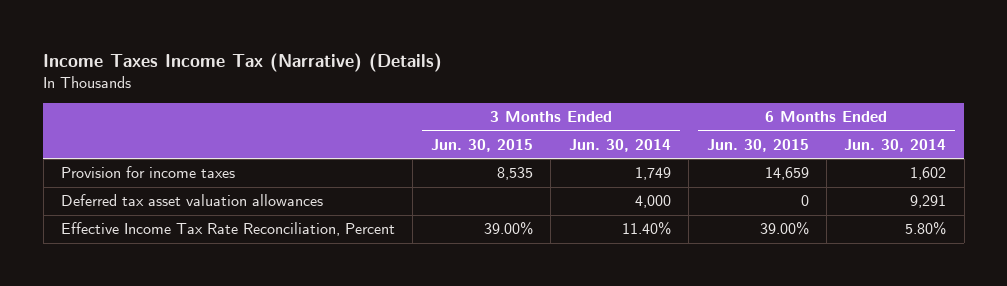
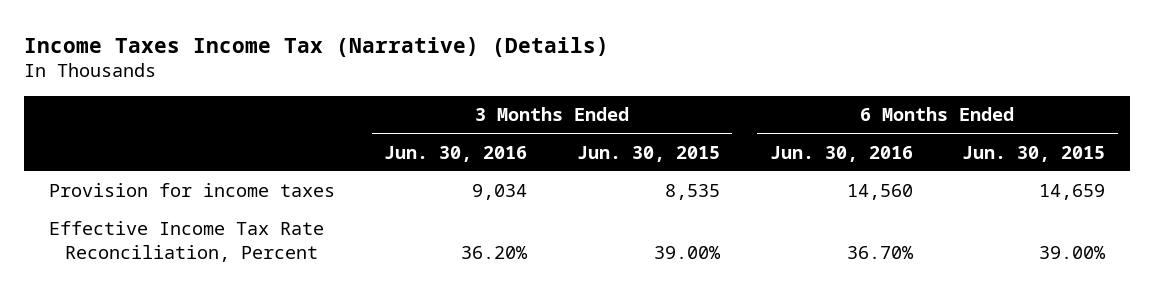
[568,138,671,152] Jun. 30, 2014 -> none
[844,138,947,152] Jun. 30, 2014 -> none
none -> [384,145,528,162] Jun. 30, 2016
none -> [769,145,913,162] Jun. 30, 2016
[60,194,323,207] Deferred tax asset valuation allowances -> none

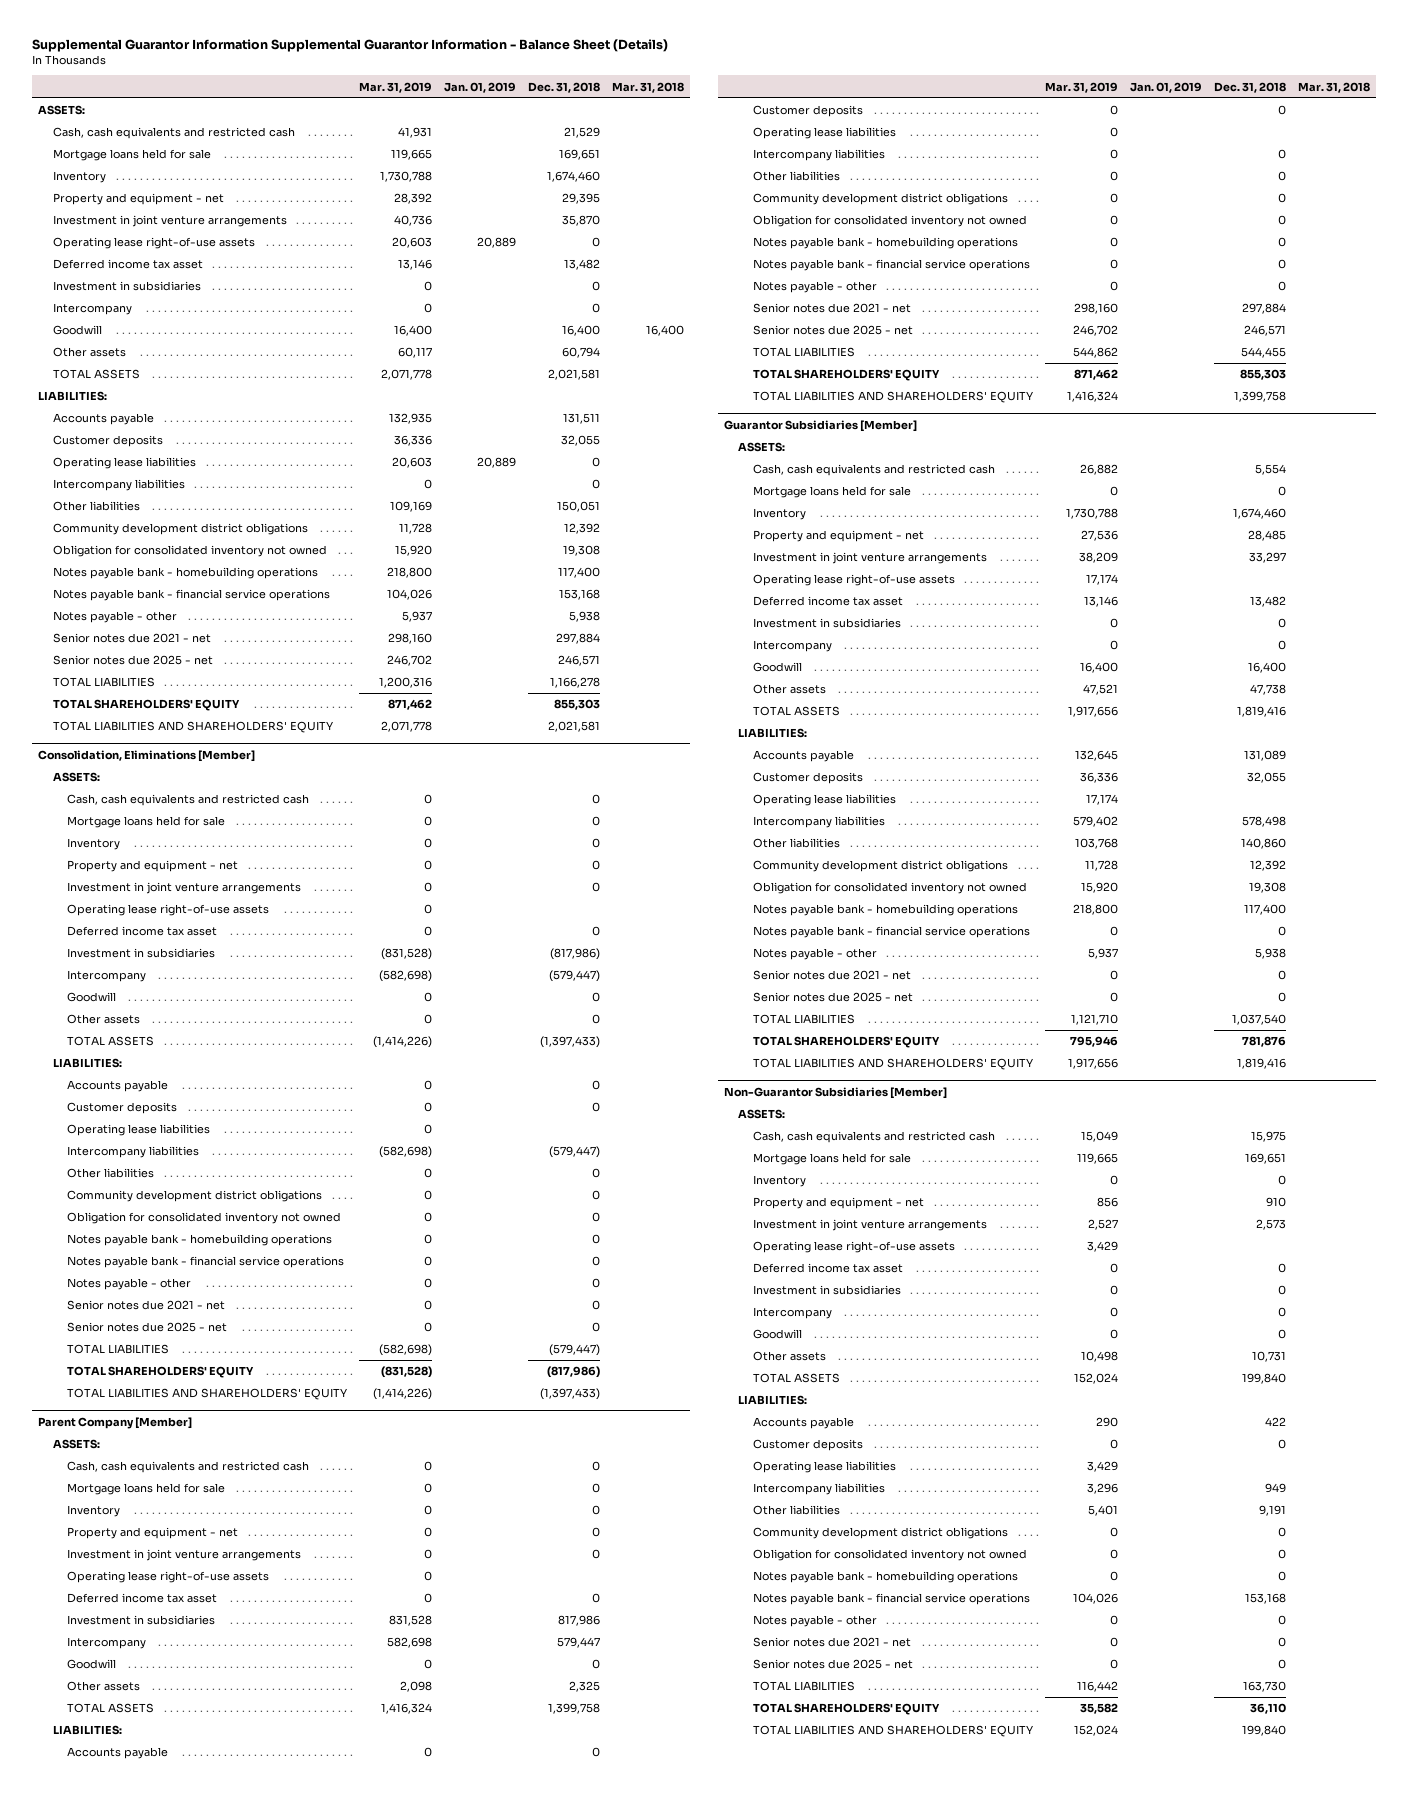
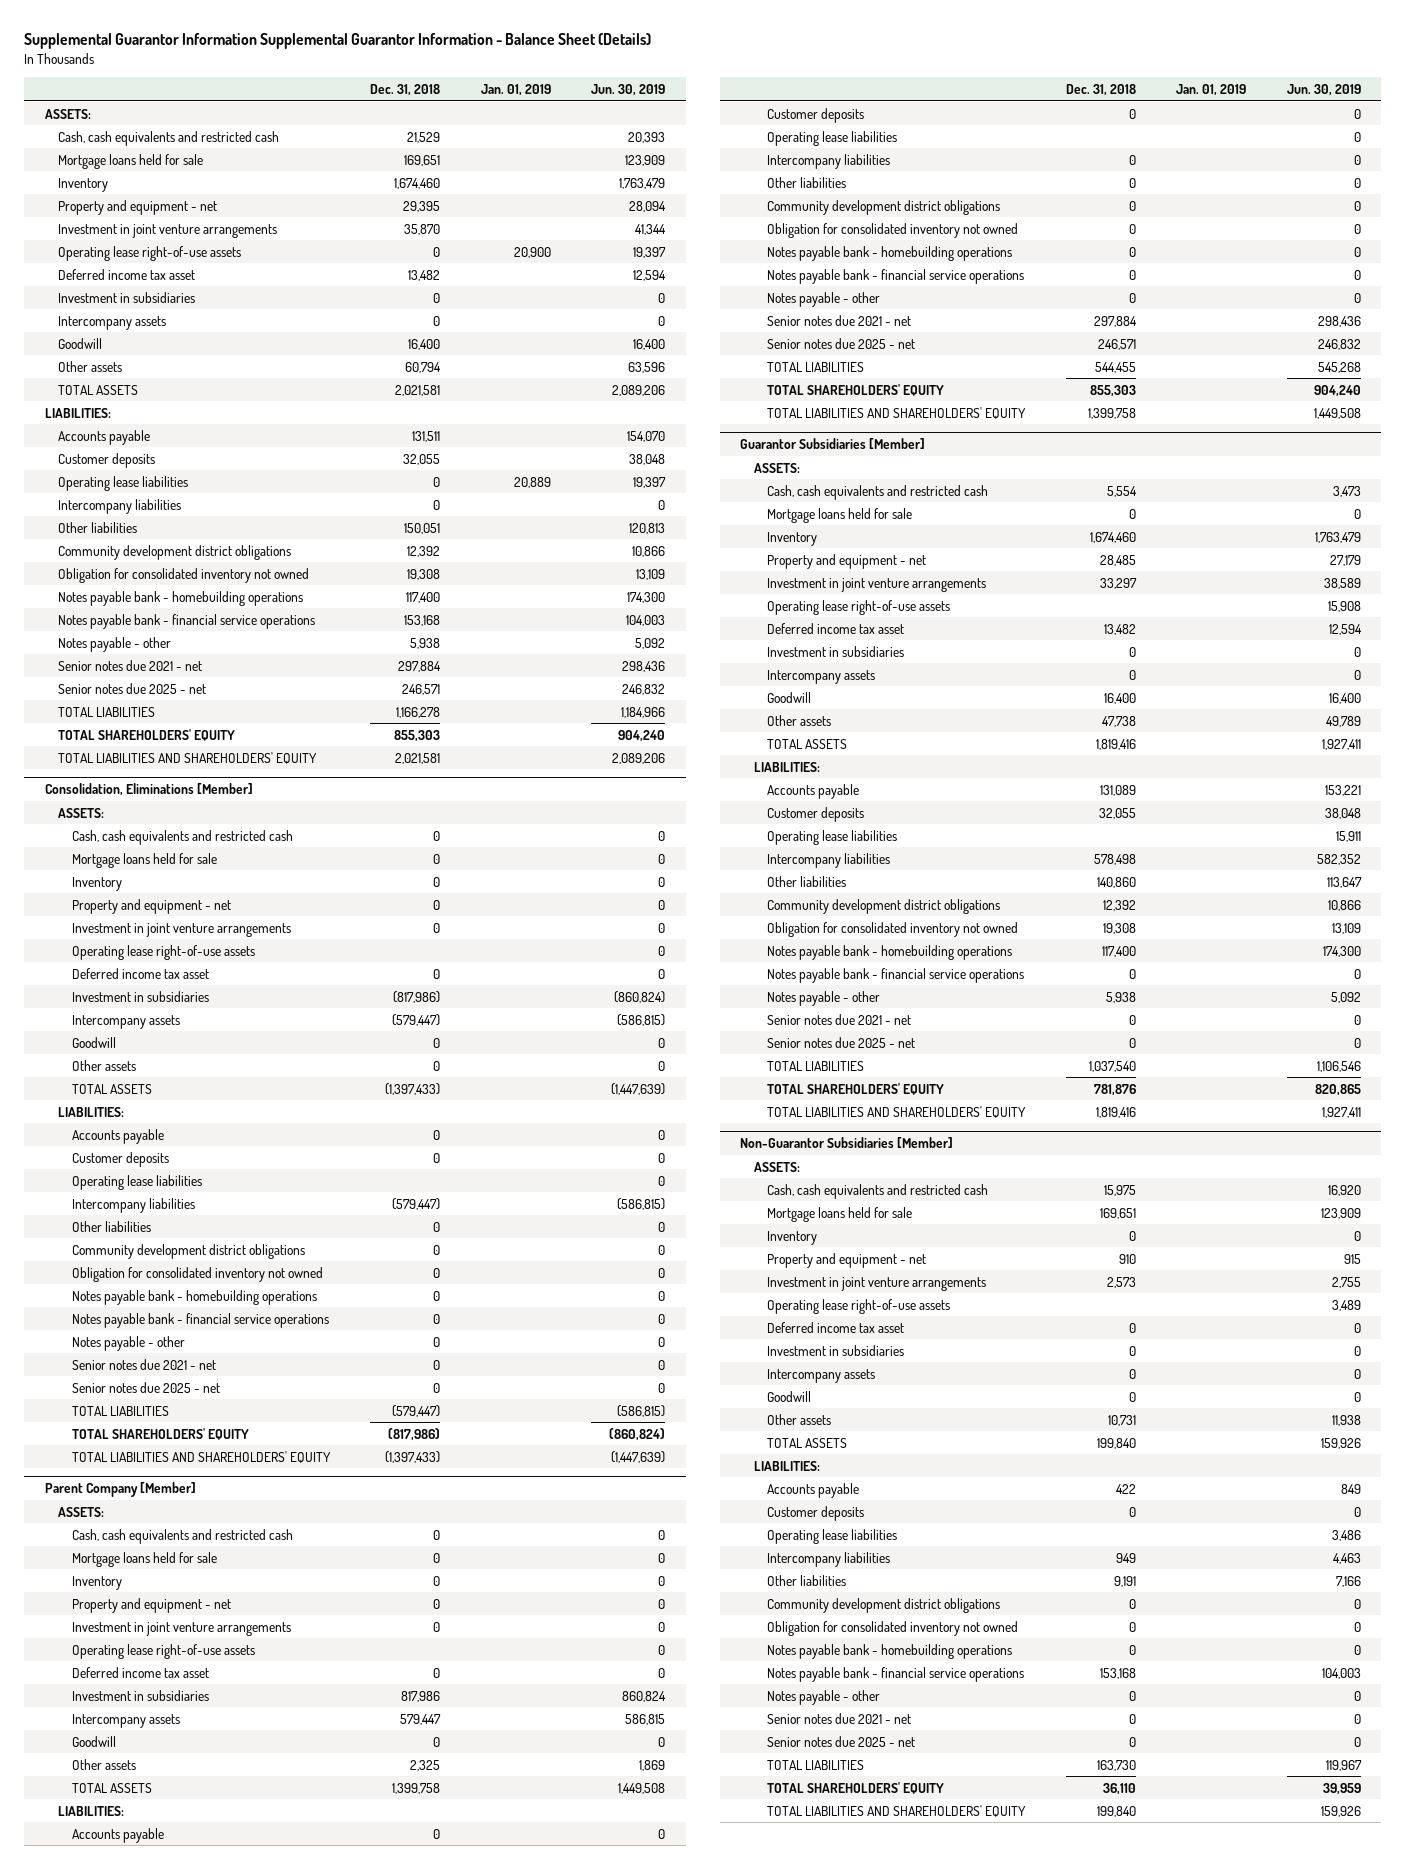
[359,81,433,93] Mar. 31, 2019 -> none
[612,81,685,93] Mar. 31, 2018 -> none
none -> [591,83,666,96] Jun. 30, 2019
[477,237,517,249] 20,889 -> [513,246,551,258] 20,900
[52,303,132,316] Intercompany -> [58,315,167,330] Intercompany assets
[67,970,147,983] Intercompany -> [71,1014,180,1029] Intercompany assets
[67,1637,147,1650] Intercompany -> [71,1713,180,1728] Intercompany assets
[752,640,832,653] Intercompany -> [767,669,876,684] Intercompany assets
[752,1307,832,1320] Intercompany -> [767,1368,876,1383] Intercompany assets

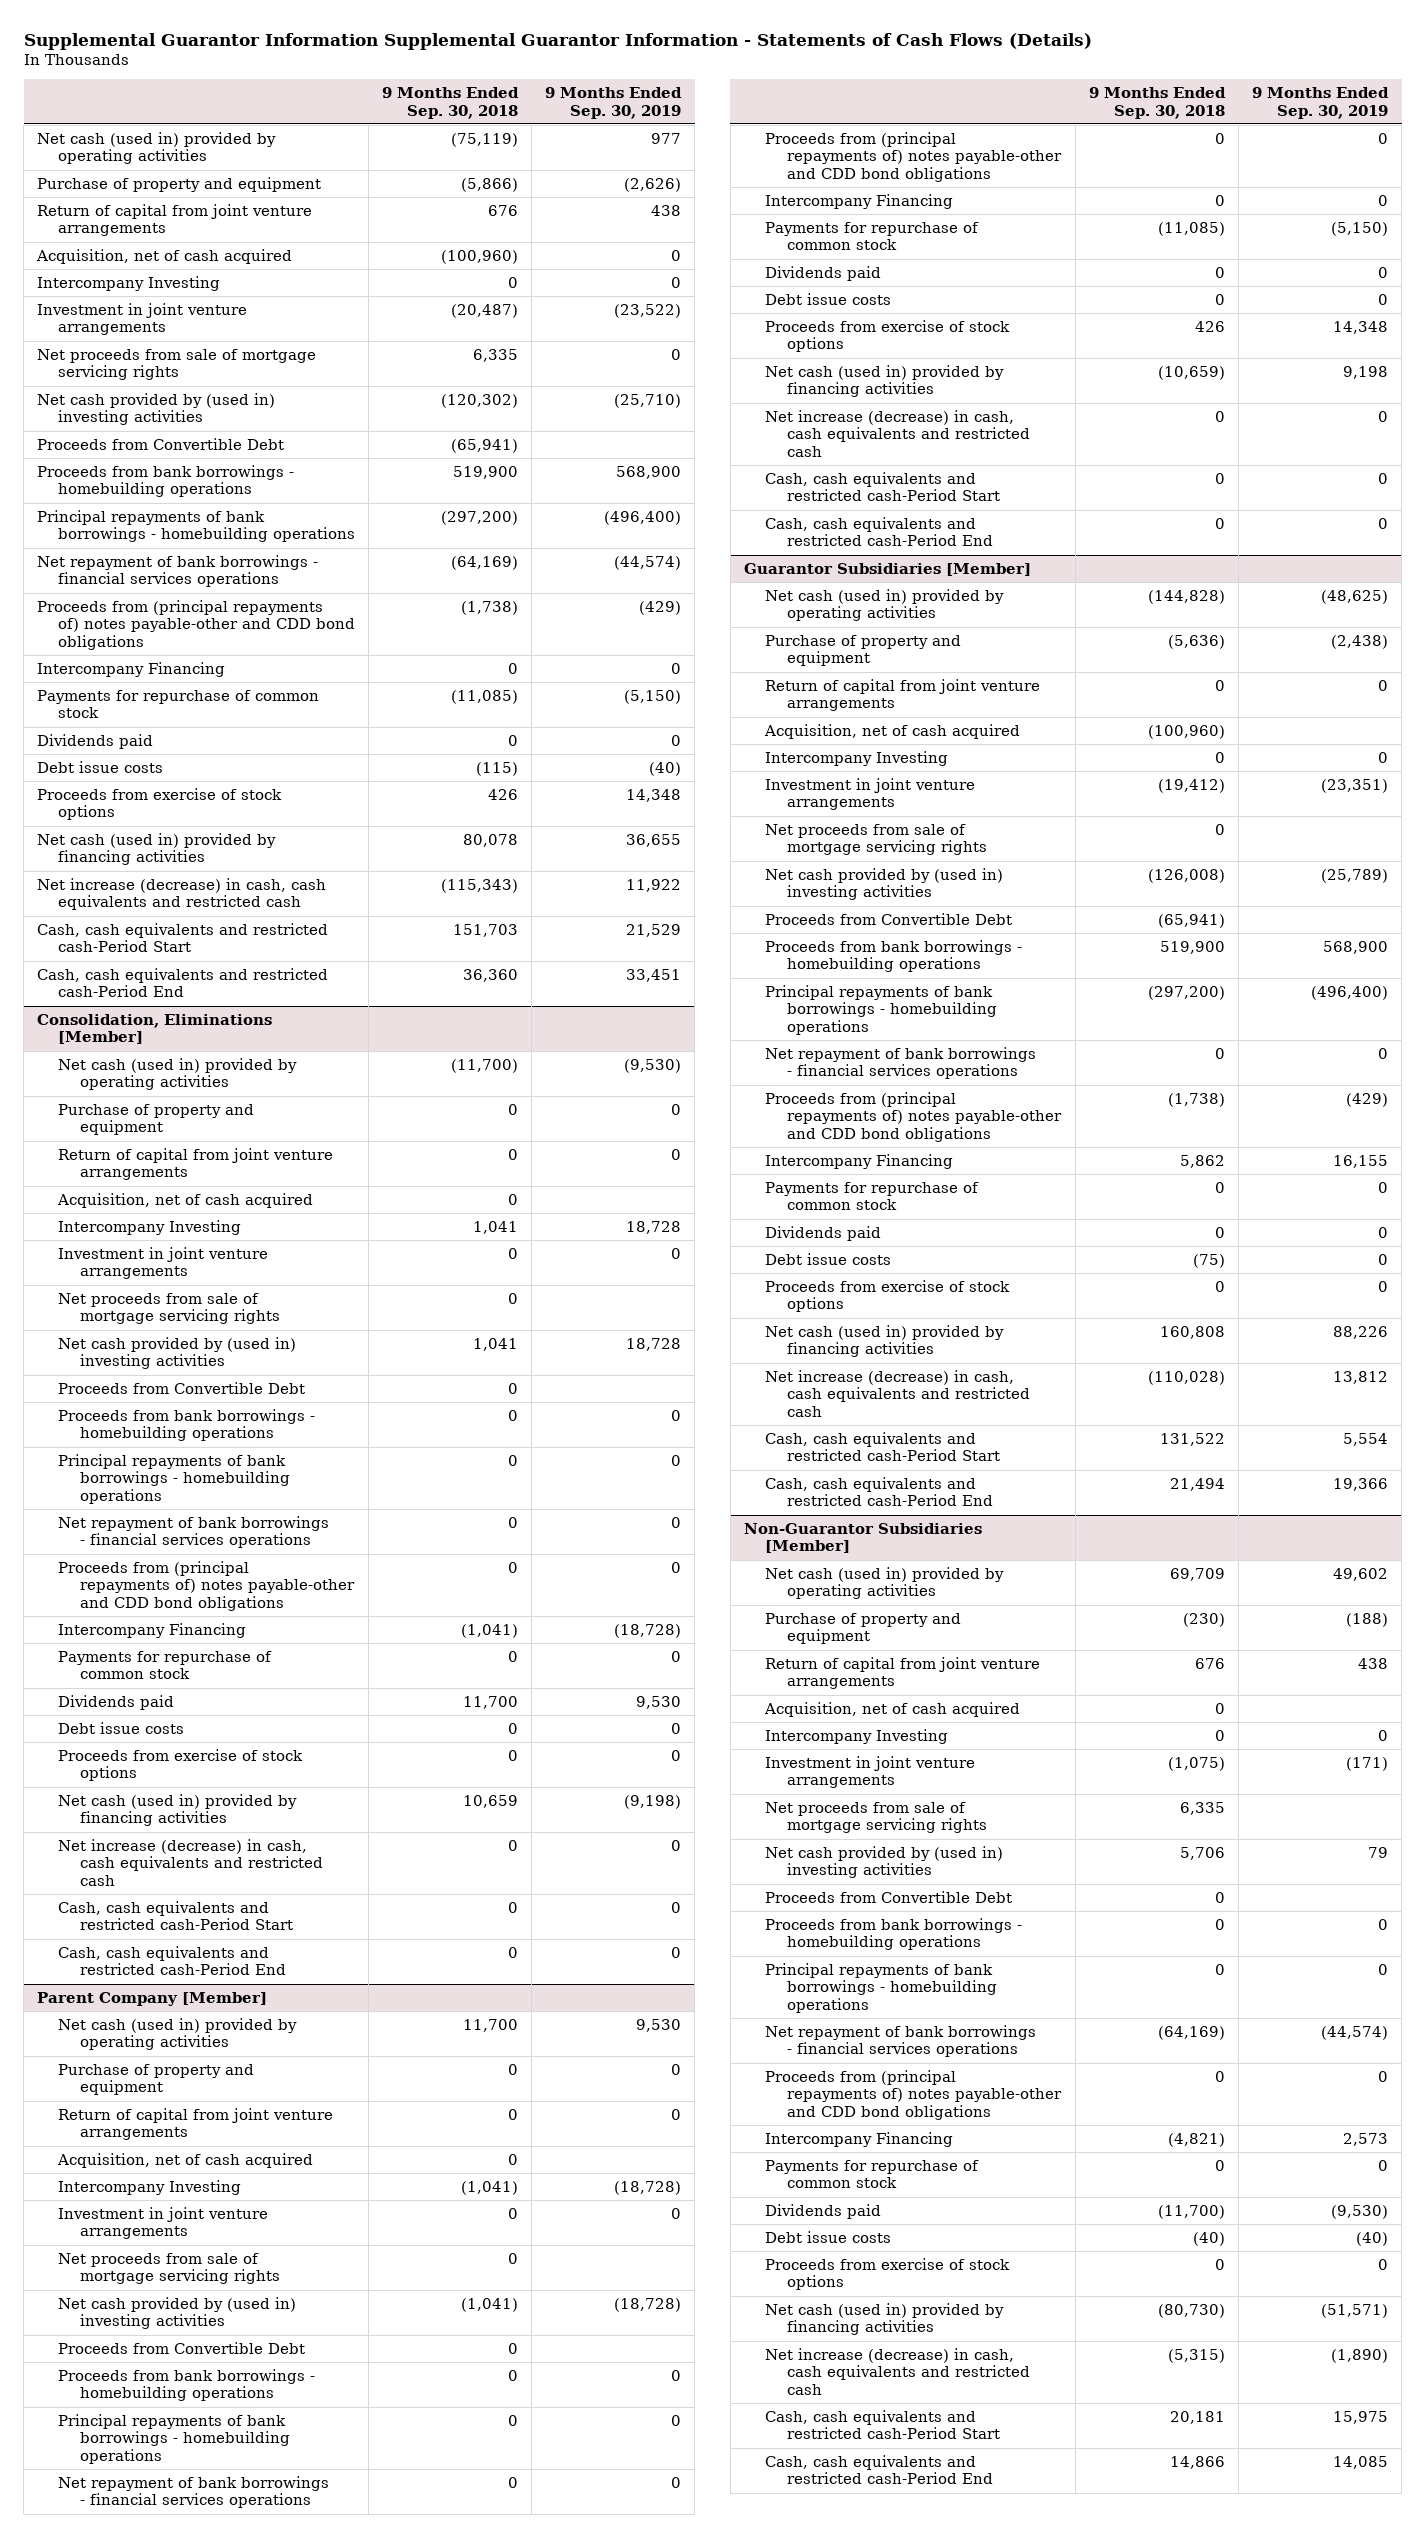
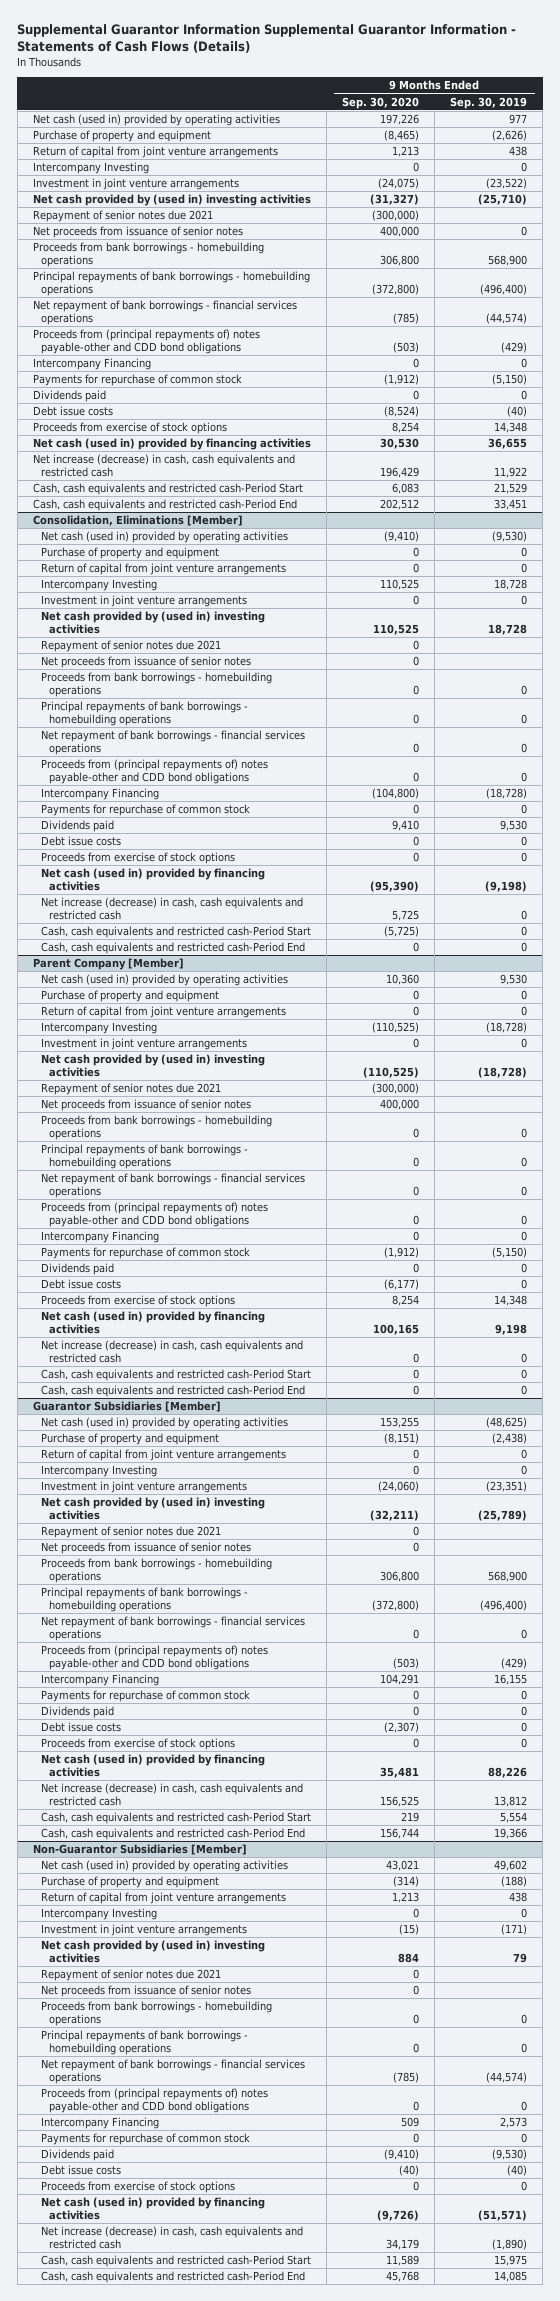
[382,86,520,119] 9 Months Ended Sep. 30, 2018 -> none
none -> [341,96,419,109] Sep. 30, 2020
[35,248,292,264] Acquisition, net of cash acquired -> none
[36,348,316,381] Net proceeds from sale of mortgage servicing rights -> none
[36,437,284,450] Proceeds from Convertible Debt -> none
none -> [32,210,213,223] Repayment of senior notes due 2021
none -> [32,226,243,239] Net proceeds from issuance of senior notes
[57,1192,314,1208] Acquisition, net of cash acquired -> none
[58,1292,280,1325] Net proceeds from sale of mortgage servicing rights -> none
[58,1381,306,1394] Proceeds from Convertible Debt -> none
none -> [40,640,221,653] Repayment of senior notes due 2021
none -> [40,656,251,669] Net proceeds from issuance of senior notes
[57,2152,314,2168] Acquisition, net of cash acquired -> none
[58,2252,280,2285] Net proceeds from sale of mortgage servicing rights -> none
[58,2341,306,2354] Proceeds from Convertible Debt -> none
none -> [40,1083,221,1096] Repayment of senior notes due 2021
none -> [40,1099,251,1112] Net proceeds from issuance of senior notes
[764,723,1021,739] Acquisition, net of cash acquired -> none
[765,823,987,856] Net proceeds from sale of mortgage servicing rights -> none
[765,912,1013,925] Proceeds from Convertible Debt -> none
none -> [40,1526,221,1539] Repayment of senior notes due 2021
none -> [40,1542,251,1555] Net proceeds from issuance of senior notes
[764,1701,1021,1717] Acquisition, net of cash acquired -> none
[765,1801,987,1834] Net proceeds from sale of mortgage servicing rights -> none
[765,1890,1013,1903] Proceeds from Convertible Debt -> none
none -> [40,1969,221,1982] Repayment of senior notes due 2021
none -> [40,1985,251,1998] Net proceeds from issuance of senior notes

